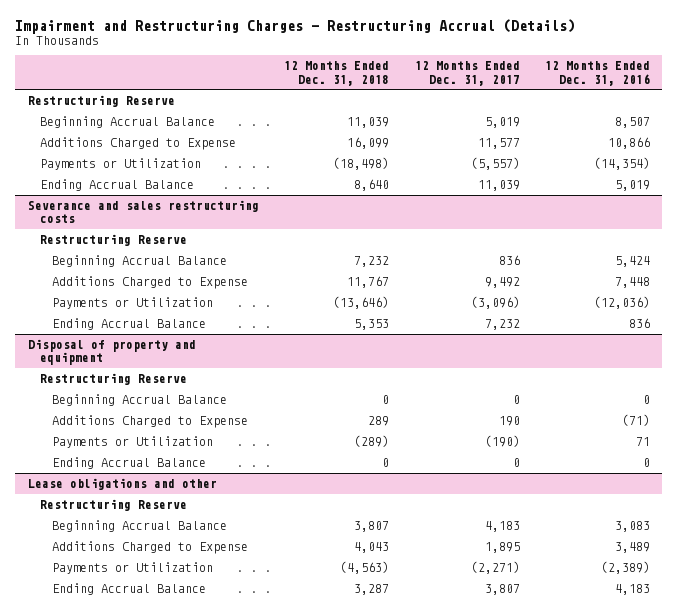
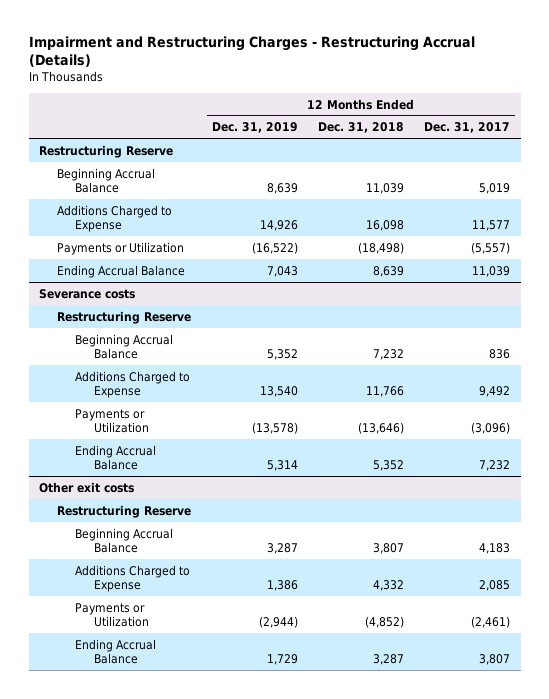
[544,61,650,86] 12 Months Ended Dec. 31, 2016 -> none
none -> [211,122,298,134] Dec. 31, 2019
[347,137,390,150] 16,099 -> [366,220,405,232] 16,098
[354,179,390,192] 8,640 -> [373,265,405,277] 8,639
[28,200,260,224] Severance and sales restructuring costs -> [39,288,136,299] Severance costs
[347,276,390,289] 11,767 -> [366,386,405,398] 11,766
[28,339,197,366] Disposal of property and equipment -> none
[40,373,188,386] Restructuring Reserve -> none
[52,394,228,407] Beginning Accrual Balance -> none
[52,415,249,429] Additions Charged to Expense -> none
[52,436,214,449] Payments or Utilization -> none
[52,457,207,470] Ending Accrual Balance -> none
[354,319,390,331] 5,353 -> [373,460,405,472] 5,352
[28,478,218,491] Lease obligations and other -> [39,481,135,493] Other exit costs
[354,542,390,554] 4,043 -> [373,580,405,592] 4,332
[484,542,520,554] 1,895 -> [479,580,511,592] 2,085
[340,561,390,575] (4,563) -> [365,616,405,629] (4,852)
[470,561,520,575] (2,271) -> [471,616,511,629] (2,461)

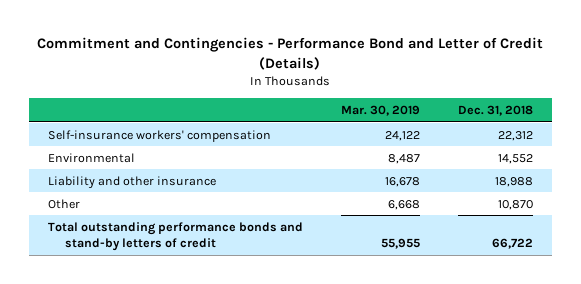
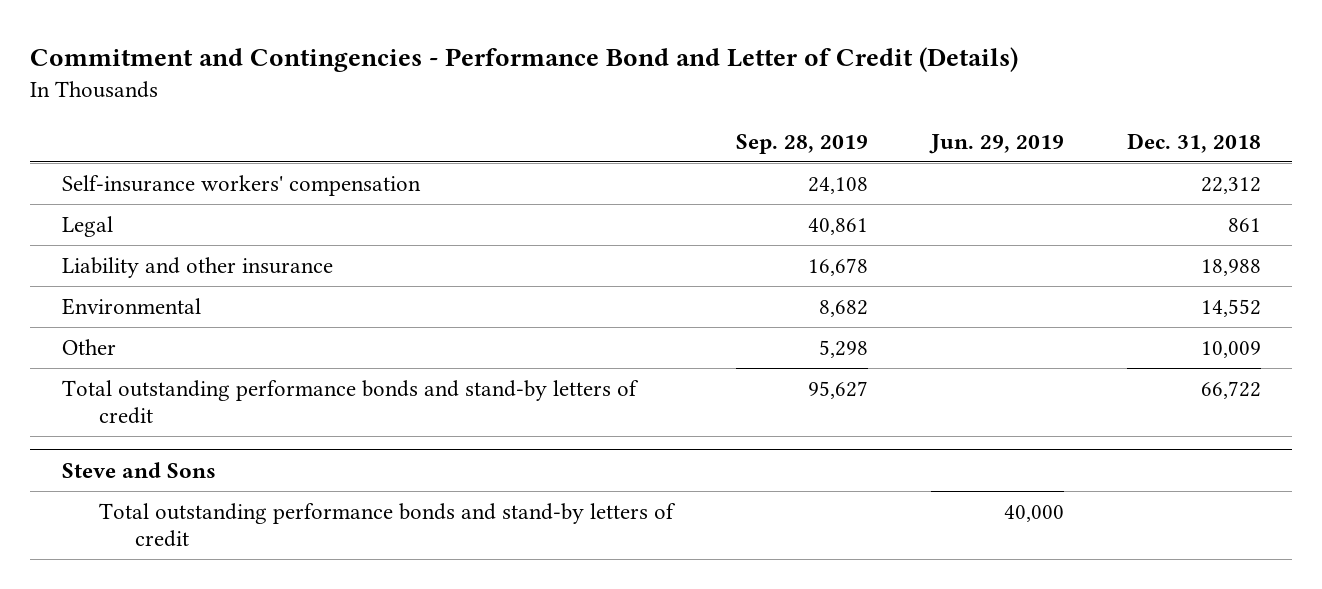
[340,104,420,116] Mar. 30, 2019 -> none
none -> [735,133,868,154] Sep. 28, 2019
none -> [928,133,1064,154] Jun. 29, 2019
none -> [61,216,113,238] Legal
[47,152,135,163] Environmental -> [61,298,201,316] Environmental
[498,199,534,210] 10,870 -> [1200,341,1261,359] 10,009
none -> [61,461,216,478] Steve and Sons
none -> [98,503,676,548] Total outstanding performance bonds and stand-by letters of credit

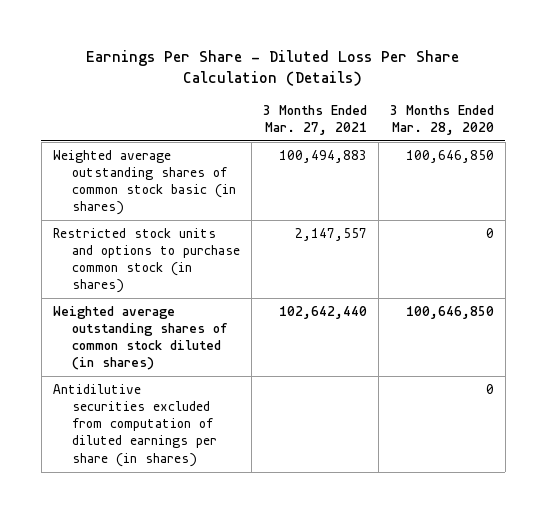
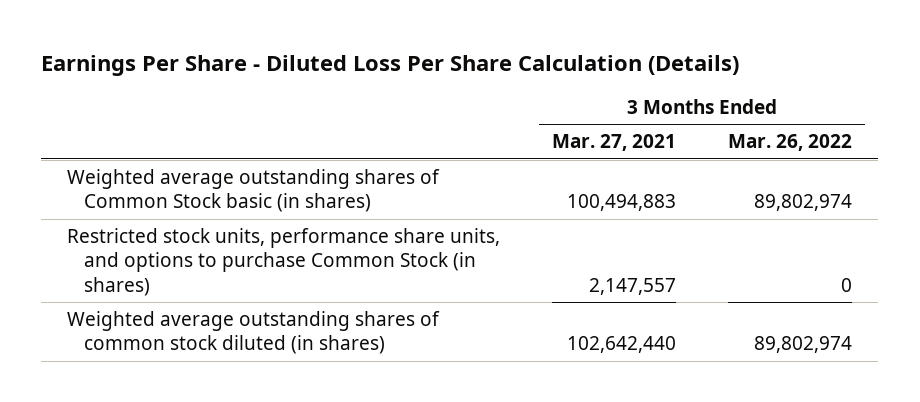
[389,104,494,135] 3 Months Ended Mar. 28, 2020 -> none
none -> [728,134,853,152] Mar. 26, 2022
[52,150,237,216] Weighted average outstanding shares of common stock basic (in shares) -> [67,168,441,213] Weighted average outstanding shares of Common Stock basic (in shares)
[52,228,241,294] Restricted stock units and options to purchase common stock (in shares) -> [67,227,501,296] Restricted stock units, performance share units, and options to purchase Common Stock (in shares)
[52,384,218,467] Antidilutive securities excluded from computation of diluted earnings per share (in shares) -> none

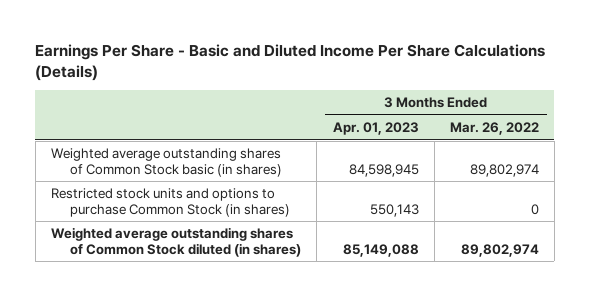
[41,54,740,76] Earnings Per Share - Diluted Loss Per Share Calculation (Details) -> [35,44,546,81] Earnings Per Share - Basic and Diluted Income Per Share Calculations (Details)
[552,134,677,152] Mar. 27, 2021 -> none
none -> [332,122,419,136] Apr. 01, 2023
[67,227,501,296] Restricted stock units, performance share units, and options to purchase Common Stock (in shares) -> [51,188,291,217] Restricted stock units and options to purchase Common Stock (in shares)
[67,310,441,355] Weighted average outstanding shares of common stock diluted (in shares) -> [51,227,302,257] Weighted average outstanding shares of Common Stock diluted (in shares)

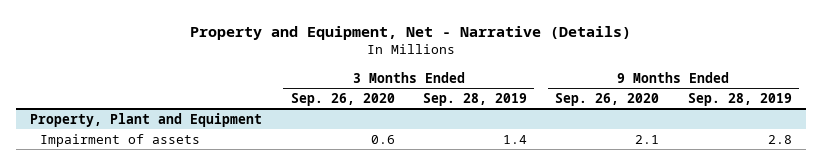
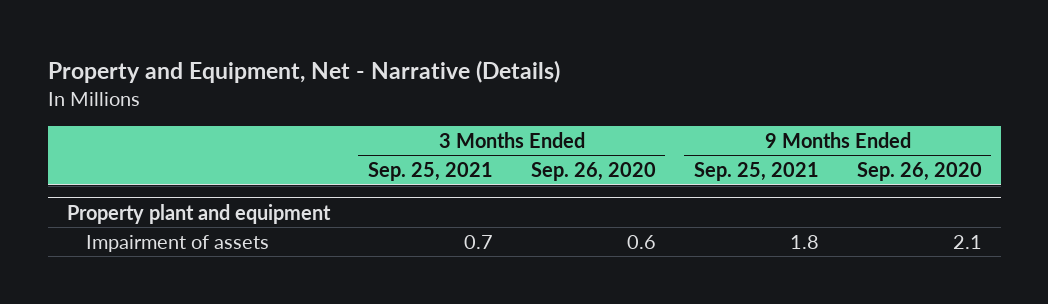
[422,93,527,107] Sep. 28, 2019 -> none
[687,93,792,107] Sep. 28, 2019 -> none
none -> [367,162,493,182] Sep. 25, 2021
none -> [693,162,819,182] Sep. 25, 2021
[30,112,263,127] Property, Plant and Equipment -> [66,203,331,224] Property plant and equipment

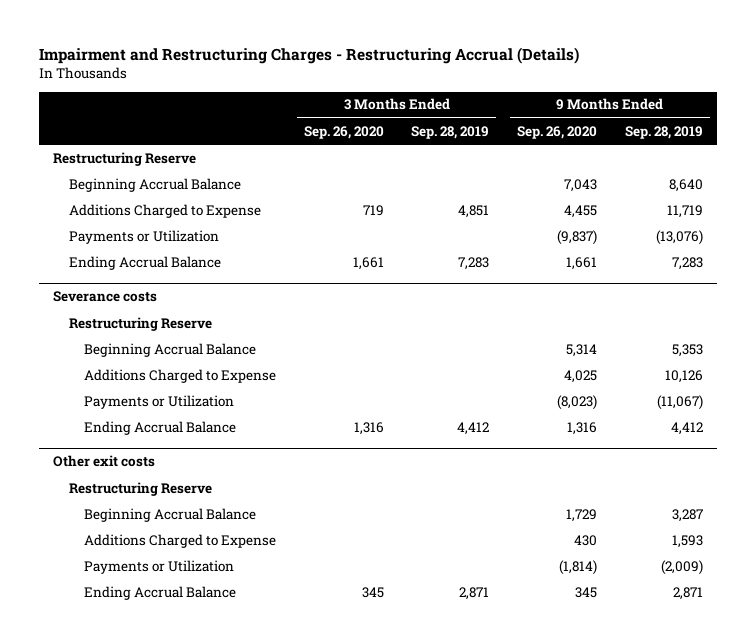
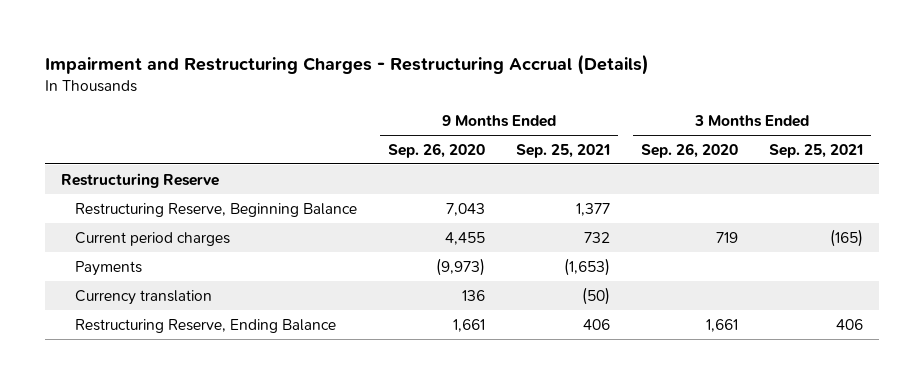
[411,125,490,139] Sep. 28, 2019 -> none
[624,125,703,139] Sep. 28, 2019 -> none
none -> [515,143,610,158] Sep. 25, 2021
none -> [769,143,864,158] Sep. 25, 2021
[53,291,158,303] Severance costs -> none
[68,316,212,331] Restructuring Reserve -> none
[83,342,256,357] Beginning Accrual Balance -> none
[83,368,276,383] Additions Charged to Expense -> none
[83,394,234,409] Payments or Utilization -> none
[83,420,236,435] Ending Accrual Balance -> none
[53,455,156,468] Other exit costs -> none
[68,481,212,496] Restructuring Reserve -> none
[83,507,256,522] Beginning Accrual Balance -> none
[83,533,276,548] Additions Charged to Expense -> none
[83,559,234,574] Payments or Utilization -> none
[83,585,236,600] Ending Accrual Balance -> none
[68,177,241,192] Beginning Accrual Balance -> [74,202,357,217] Restructuring Reserve, Beginning Balance
[68,203,261,218] Additions Charged to Expense -> [74,231,230,246] Current period charges
[68,229,219,244] Payments or Utilization -> [74,260,142,276] Payments
[557,229,598,245] (9,837) -> [435,257,485,276] (9,973)
none -> [74,289,212,305] Currency translation
[68,255,221,270] Ending Accrual Balance -> [74,318,336,333] Restructuring Reserve, Ending Balance

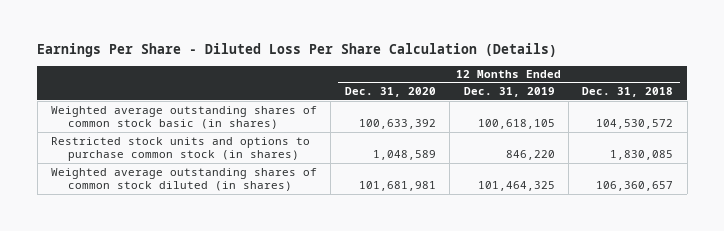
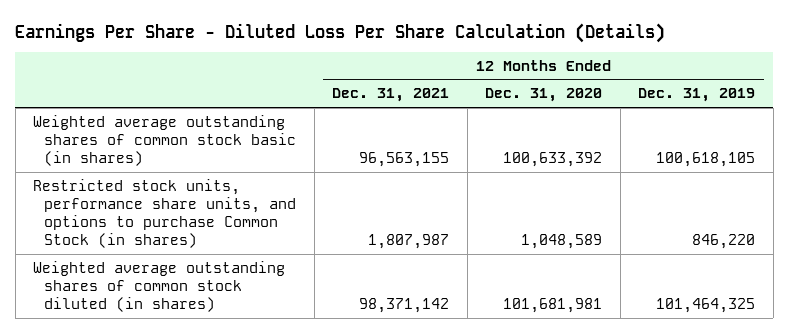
[582,87,674,98] Dec. 31, 2018 -> none
none -> [332,88,450,103] Dec. 31, 2021
[50,136,310,162] Restricted stock units and options to purchase common stock (in shares) -> [33,178,297,249] Restricted stock units, performance share units, and options to purchase Common Stock (in shares)

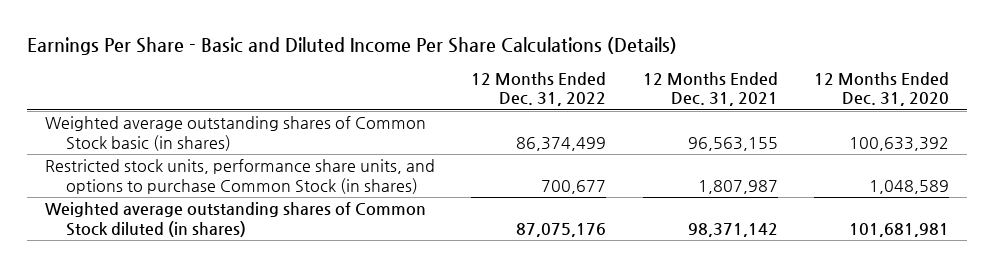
[15,22,666,43] Earnings Per Share - Diluted Loss Per Share Calculation (Details) -> [26,36,677,55] Earnings Per Share - Basic and Diluted Income Per Share Calculations (Details)
[638,88,756,103] Dec. 31, 2019 -> none
none -> [471,71,607,107] 12 Months Ended Dec. 31, 2022
[33,114,297,167] Weighted average outstanding shares of common stock basic (in shares) -> [44,116,426,151] Weighted average outstanding shares of Common Stock basic (in shares)
[33,260,286,313] Weighted average outstanding shares of common stock diluted (in shares) -> [44,202,426,237] Weighted average outstanding shares of Common Stock diluted (in shares)

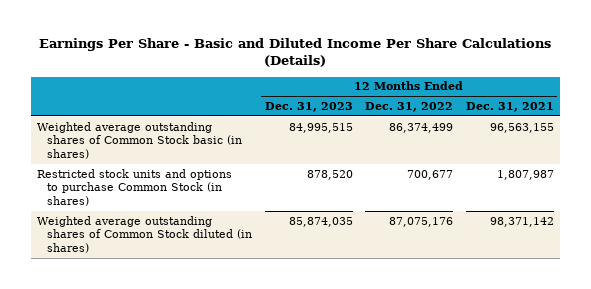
[814,71,950,107] 12 Months Ended Dec. 31, 2020 -> none
none -> [264,102,353,113] Dec. 31, 2023
[44,159,435,194] Restricted stock units, performance share units, and options to purchase Common Stock (in shares) -> [36,168,232,206] Restricted stock units and options to purchase Common Stock (in shares)

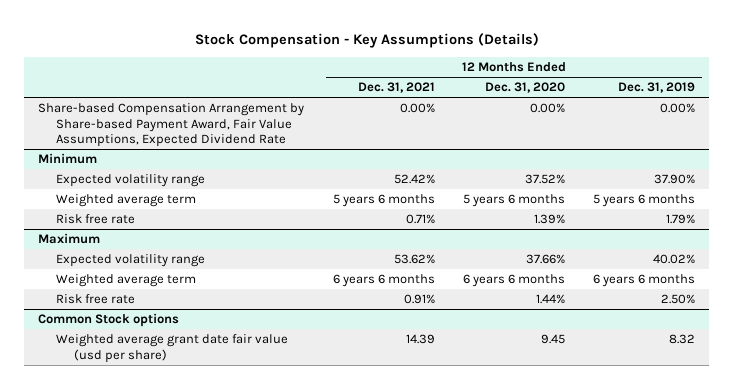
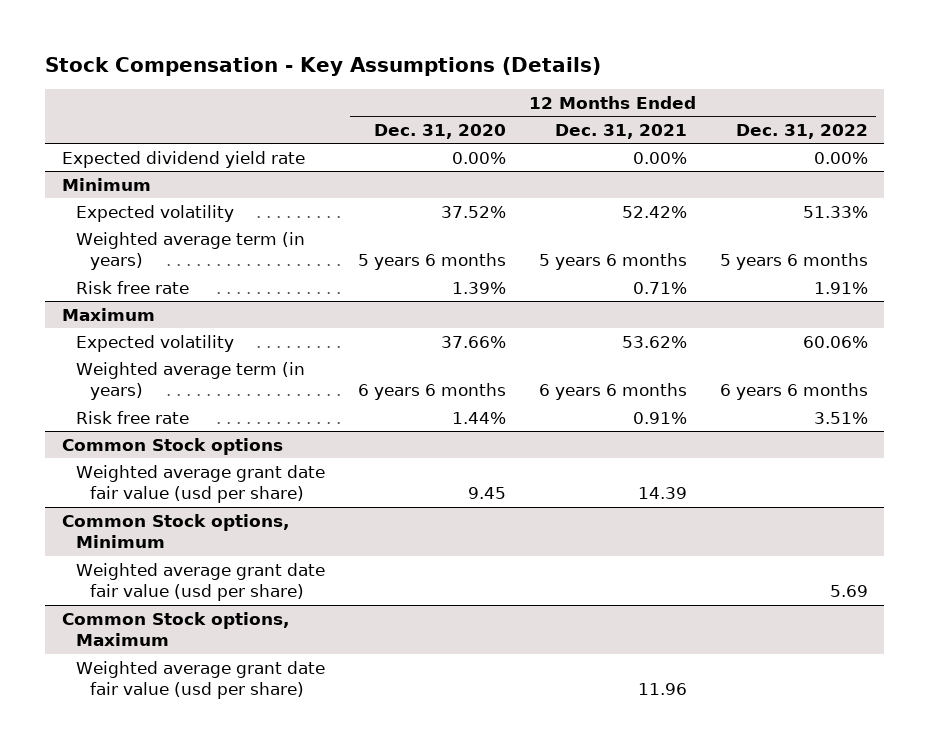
[618,82,696,94] Dec. 31, 2019 -> none
none -> [735,123,868,139] Dec. 31, 2022
[38,103,305,148] Share-based Compensation Arrangement by Share-based Payment Award, Fair Value Assumptions, Expected Dividend Rate -> [61,150,305,168] Expected dividend yield rate
[56,174,206,188] Expected volatility range -> [76,204,235,222] Expected volatility
[56,194,197,208] Weighted average term -> [76,231,306,271] Weighted average term (in years)
[56,254,206,268] Expected volatility range -> [76,334,235,352] Expected volatility
[56,274,197,288] Weighted average term -> [76,361,306,401] Weighted average term (in years)
none -> [61,513,289,549] Common Stock options, Minimum
none -> [76,562,326,602] Weighted average grant date fair value (usd per share)
none -> [61,611,289,647] Common Stock options, Maximum
none -> [76,660,326,700] Weighted average grant date fair value (usd per share)

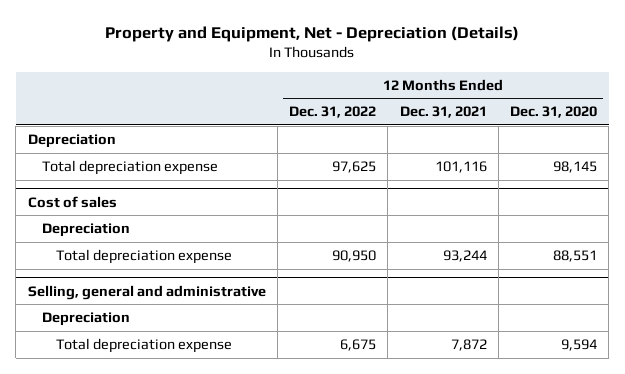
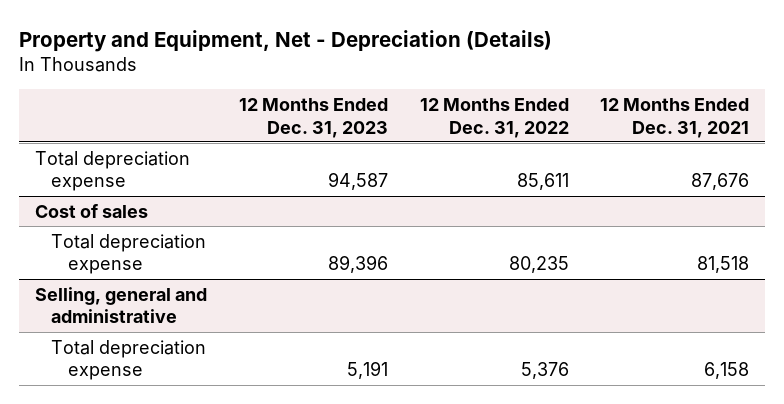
[510,106,598,119] Dec. 31, 2020 -> none
none -> [238,97,388,138] 12 Months Ended Dec. 31, 2023
[27,133,116,148] Depreciation -> none
[332,160,377,173] 97,625 -> [516,173,569,191] 85,611
[434,160,487,173] 101,116 -> [691,173,750,191] 87,676
[41,222,130,237] Depreciation -> none
[332,249,377,262] 90,950 -> [508,256,569,274] 80,235
[442,249,487,262] 93,244 -> [697,256,750,274] 81,518
[41,311,130,326] Depreciation -> none
[340,338,377,351] 6,675 -> [520,362,569,380] 5,376
[450,338,487,351] 7,872 -> [704,362,750,380] 6,158

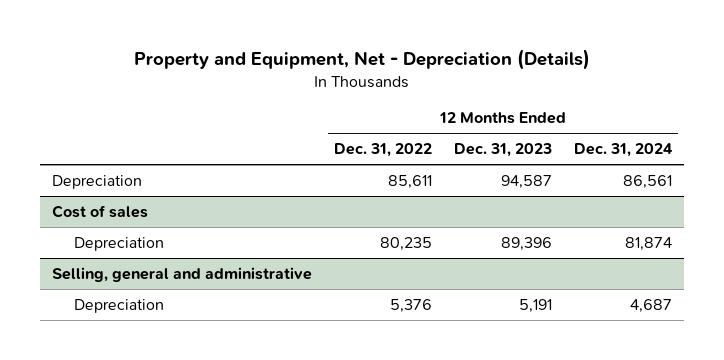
[600,97,750,138] 12 Months Ended Dec. 31, 2021 -> none
none -> [574,143,674,158] Dec. 31, 2024
[34,150,190,192] Total depreciation expense -> [51,174,142,189] Depreciation
[51,233,207,275] Total depreciation expense -> [74,236,165,251] Depreciation
[51,339,207,381] Total depreciation expense -> [74,298,165,313] Depreciation

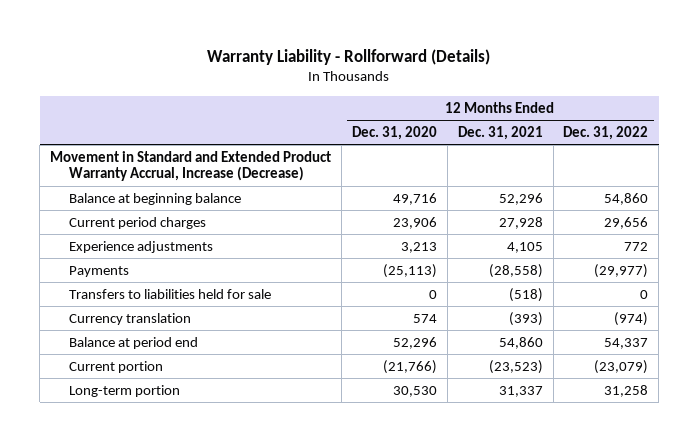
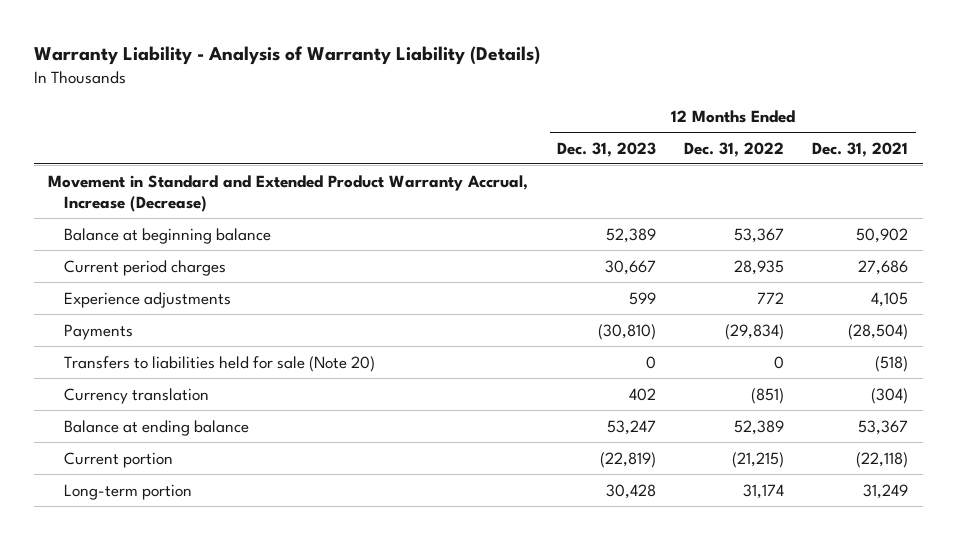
[207,48,491,65] Warranty Liability - Rollforward (Details) -> [34,46,541,66] Warranty Liability - Analysis of Warranty Liability (Details)
[351,125,437,140] Dec. 31, 2020 -> none
none -> [556,141,656,157] Dec. 31, 2023
[498,192,543,205] 52,296 -> [856,227,909,243] 50,902
[604,192,649,205] 54,860 -> [734,227,785,243] 53,367
[498,216,543,229] 27,928 -> [858,259,909,275] 27,686
[604,216,649,229] 29,656 -> [734,259,785,275] 28,935
[488,263,543,278] (28,558) -> [848,323,909,340] (28,504)
[594,263,649,278] (29,977) -> [725,323,785,340] (29,834)
[68,288,271,299] Transfers to liabilities held for sale -> [63,355,375,372] Transfers to liabilities held for sale (Note 20)
[508,311,543,326] (393) -> [871,387,909,404] (304)
[614,311,649,326] (974) -> [751,387,785,404] (851)
[68,336,198,349] Balance at period end -> [63,419,249,436] Balance at ending balance
[498,336,543,349] 54,860 -> [858,419,909,435] 53,367
[604,337,649,349] 54,337 -> [734,419,785,435] 52,389
[488,359,543,374] (23,523) -> [856,451,909,468] (22,118)
[594,359,649,374] (23,079) -> [732,451,785,468] (21,215)
[498,385,543,397] 31,337 -> [863,483,909,499] 31,249
[604,384,649,397] 31,258 -> [743,483,785,499] 31,174

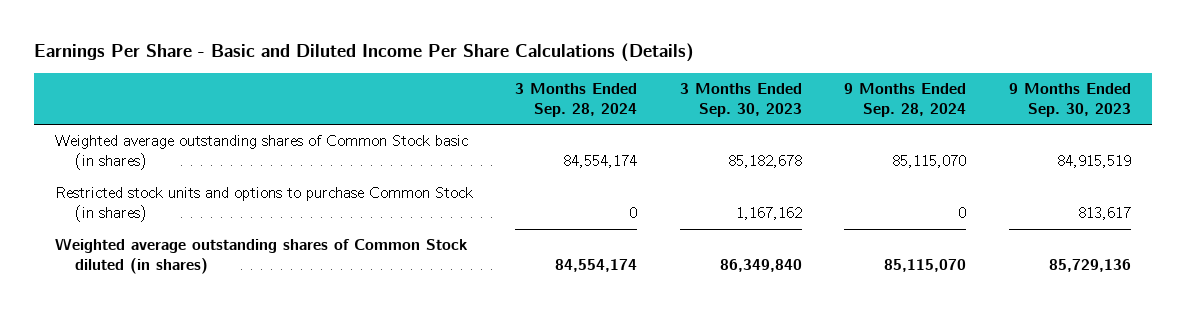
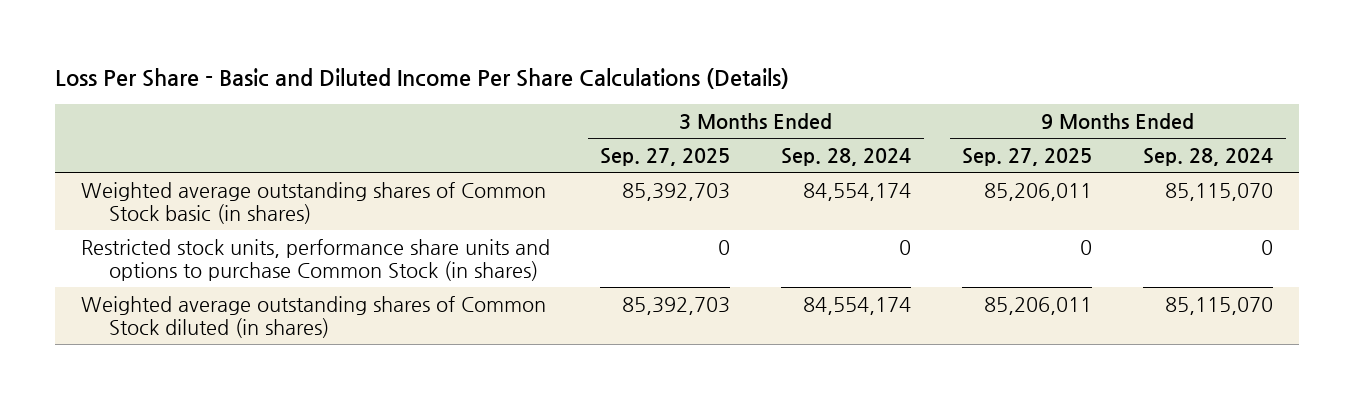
[33,43,694,63] Earnings Per Share - Basic and Diluted Income Per Share Calculations (Details) -> [55,67,790,89] Loss Per Share - Basic and Diluted Income Per Share Calculations (Details)
[679,83,802,117] 3 Months Ended Sep. 30, 2023 -> none
[1008,83,1131,117] 9 Months Ended Sep. 30, 2023 -> none
none -> [600,148,731,167] Sep. 27, 2025
none -> [962,148,1093,167] Sep. 27, 2025
[54,187,473,223] Restricted stock units and options to purchase Common Stock (in shares) -> [80,238,550,281] Restricted stock units, performance share units and options to purchase Common Stock (in shares)

